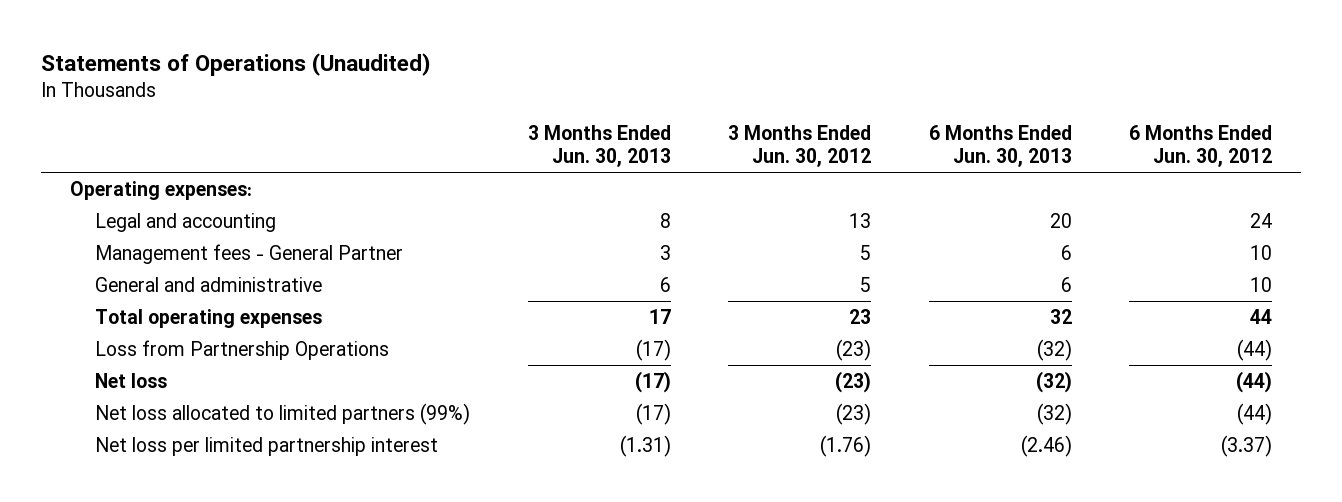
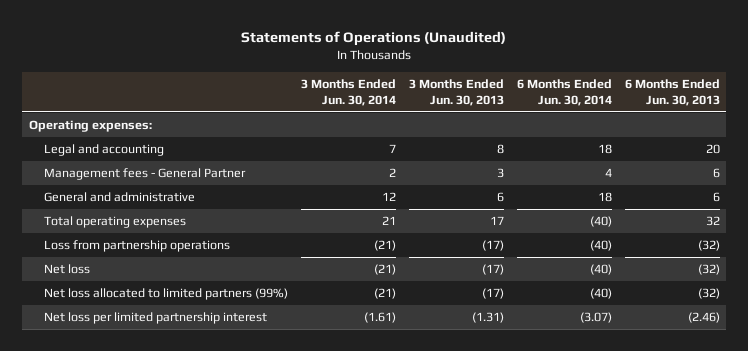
[728,124,872,168] 3 Months Ended Jun. 30, 2012 -> none
[1129,124,1273,168] 6 Months Ended Jun. 30, 2012 -> none
none -> [300,79,396,106] 3 Months Ended Jun. 30, 2014
none -> [516,79,612,106] 6 Months Ended Jun. 30, 2014
[95,340,390,361] Loss from Partnership Operations -> [43,239,230,252] Loss from partnership operations

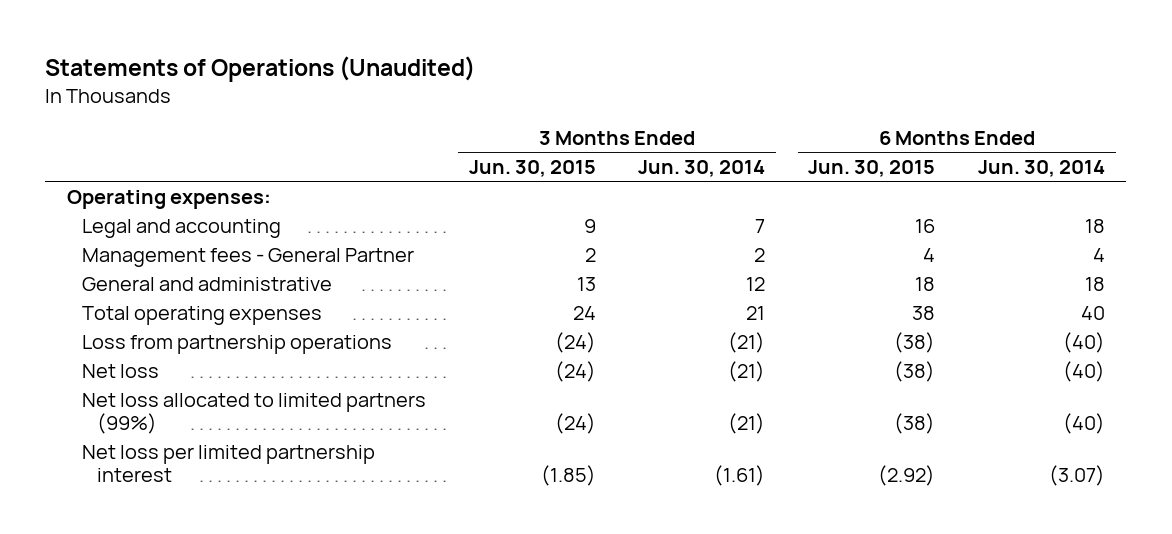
[408,79,504,106] 3 Months Ended Jun. 30, 2013 -> none
[624,79,720,106] 6 Months Ended Jun. 30, 2013 -> none
none -> [468,159,596,177] Jun. 30, 2015
none -> [808,159,936,177] Jun. 30, 2015
[589,215,612,227] (40) -> [1081,305,1106,320] 40

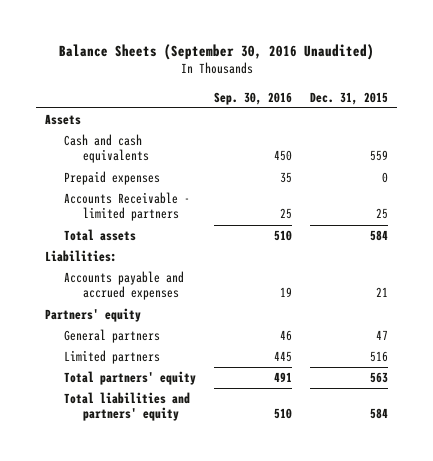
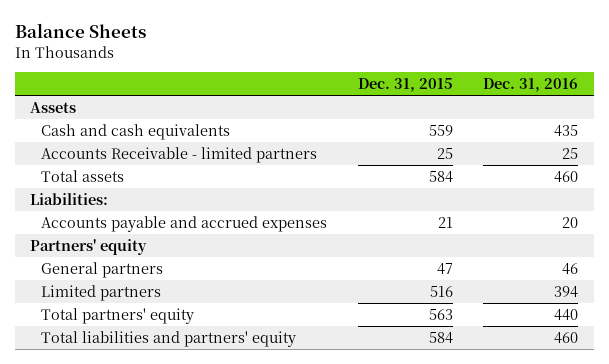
[58,44,374,61] Balance Sheets (September 30, 2016 Unaudited) -> [15,22,147,38] Balance Sheets
[213,91,292,105] Sep. 30, 2016 -> none
none -> [483,78,579,93] Dec. 31, 2016
[64,171,161,186] Prepaid expenses -> none

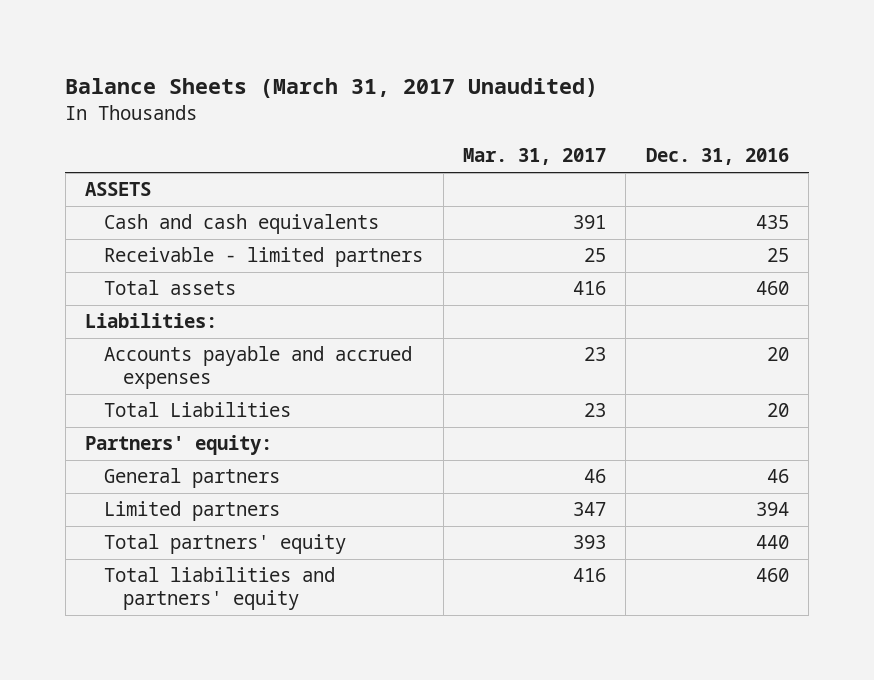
[15,22,147,38] Balance Sheets -> [65,78,599,99] Balance Sheets (March 31, 2017 Unaudited)
[357,78,453,93] Dec. 31, 2015 -> none
none -> [463,148,607,166] Mar. 31, 2017
[30,101,77,113] Assets -> [85,182,152,197] ASSETS
[40,146,317,163] Accounts Receivable - limited partners -> [104,247,424,268] Receivable - limited partners
none -> [104,402,292,418] Total Liabilities
[30,238,148,255] Partners' equity -> [85,435,273,456] Partners' equity:

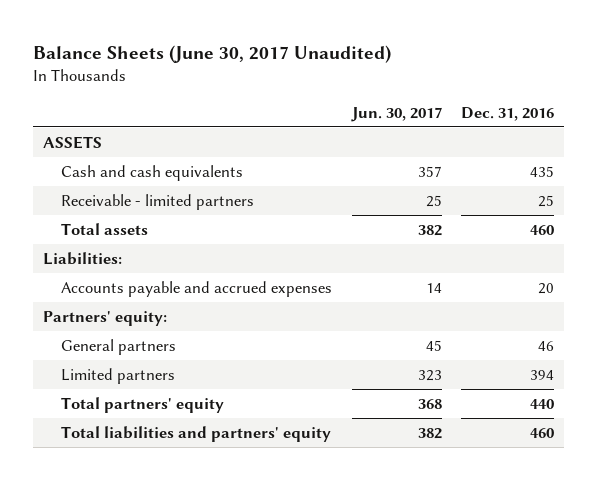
[65,78,599,99] Balance Sheets (March 31, 2017 Unaudited) -> [33,45,392,64] Balance Sheets (June 30, 2017 Unaudited)
[463,148,607,166] Mar. 31, 2017 -> none
none -> [350,106,442,122] Jun. 30, 2017
[104,402,292,418] Total Liabilities -> none

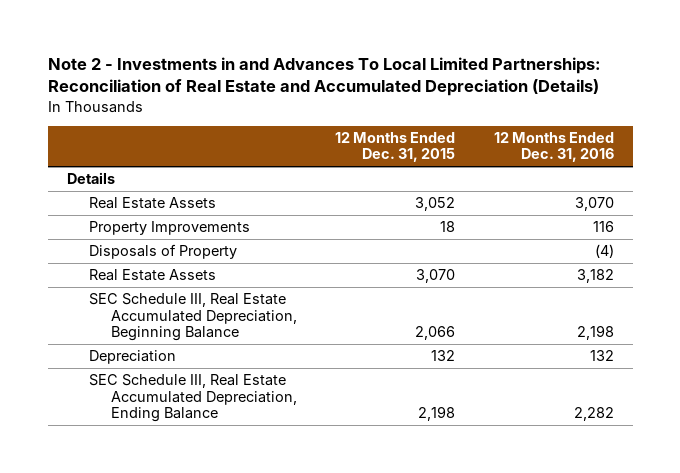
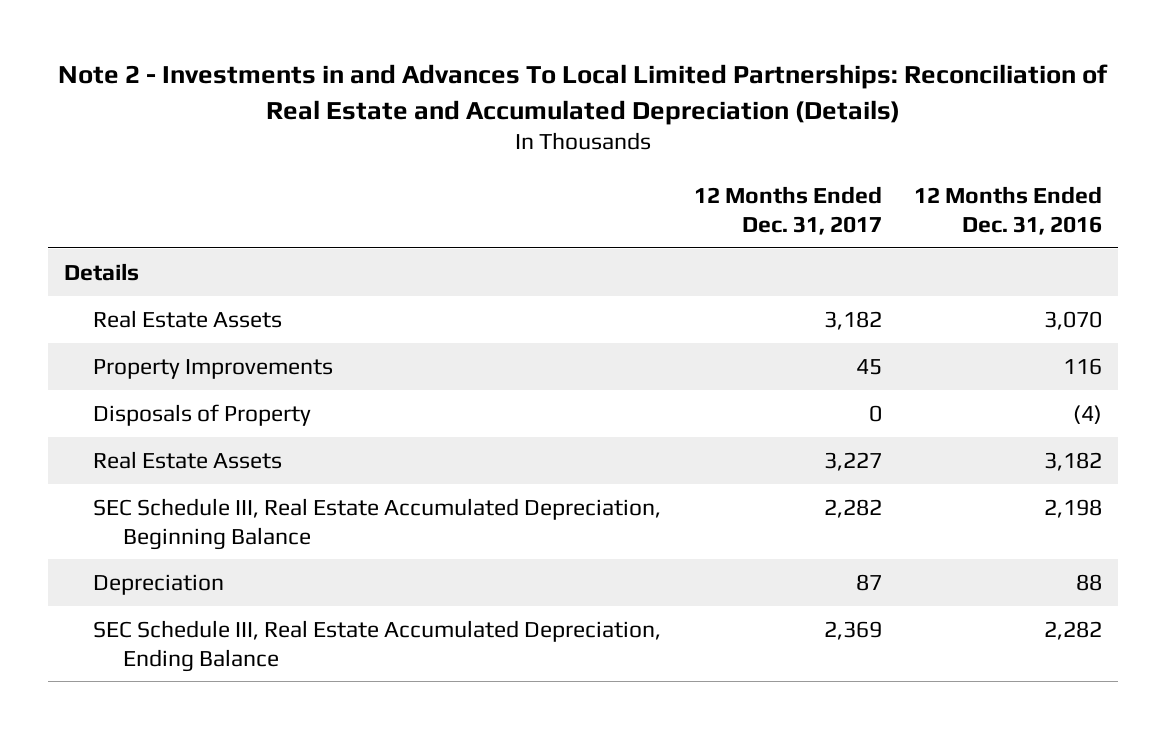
[335,131,456,163] 12 Months Ended Dec. 31, 2015 -> none
none -> [693,185,882,235] 12 Months Ended Dec. 31, 2017
[589,350,614,362] 132 -> [1075,573,1102,591] 88

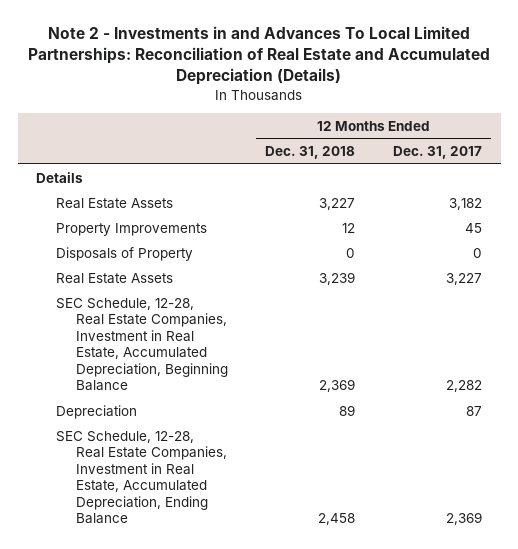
[913,185,1102,235] 12 Months Ended Dec. 31, 2016 -> none
none -> [265,146,356,160] Dec. 31, 2018
[93,497,662,550] SEC Schedule III, Real Estate Accumulated Depreciation, Beginning Balance -> [56,297,228,392] SEC Schedule, 12-28, Real Estate Companies, Investment in Real Estate, Accumulated Depreciation, Beginning Balance
[93,619,662,672] SEC Schedule III, Real Estate Accumulated Depreciation, Ending Balance -> [56,430,227,525] SEC Schedule, 12-28, Real Estate Companies, Investment in Real Estate, Accumulated Depreciation, Ending Balance

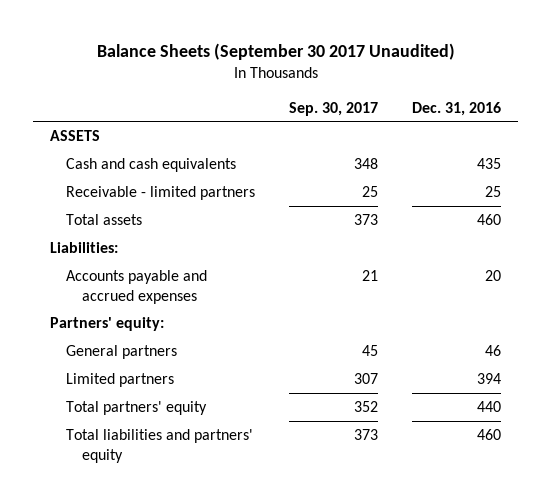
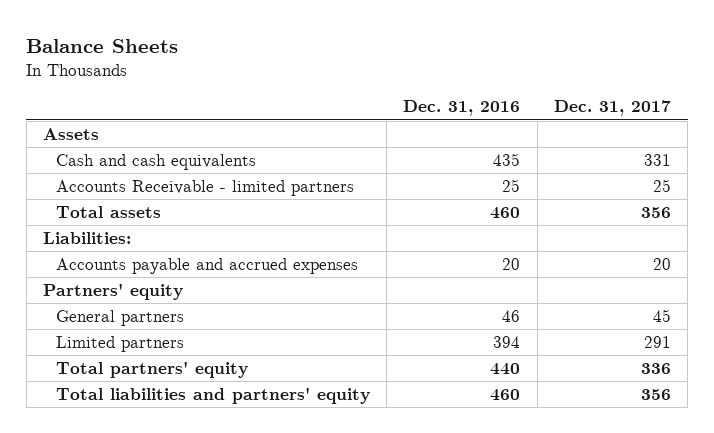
[96,43,455,61] Balance Sheets (September 30 2017 Unaudited) -> [26,38,179,53] Balance Sheets
[289,101,379,116] Sep. 30, 2017 -> none
none -> [553,100,671,117] Dec. 31, 2017
[50,129,101,141] ASSETS -> [43,128,100,141] Assets
[66,185,256,200] Receivable - limited partners -> [56,180,355,197] Accounts Receivable - limited partners
[50,316,165,331] Partners' equity: -> [43,283,184,301] Partners' equity

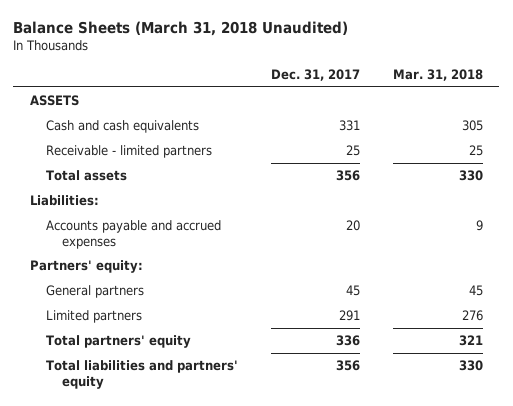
[26,38,179,53] Balance Sheets -> [13,20,349,36] Balance Sheets (March 31, 2018 Unaudited)
[403,100,521,117] Dec. 31, 2016 -> none
none -> [392,69,483,82] Mar. 31, 2018
[43,128,100,141] Assets -> [29,94,79,106] ASSETS
[56,180,355,197] Accounts Receivable - limited partners -> [45,144,212,158] Receivable - limited partners
[43,283,184,301] Partners' equity -> [29,259,143,273] Partners' equity:

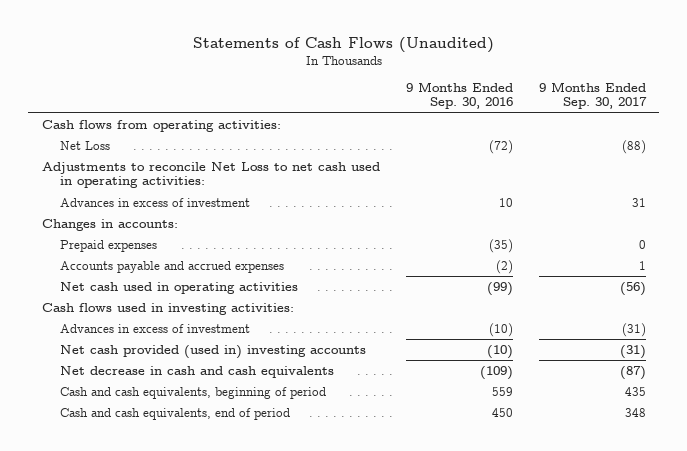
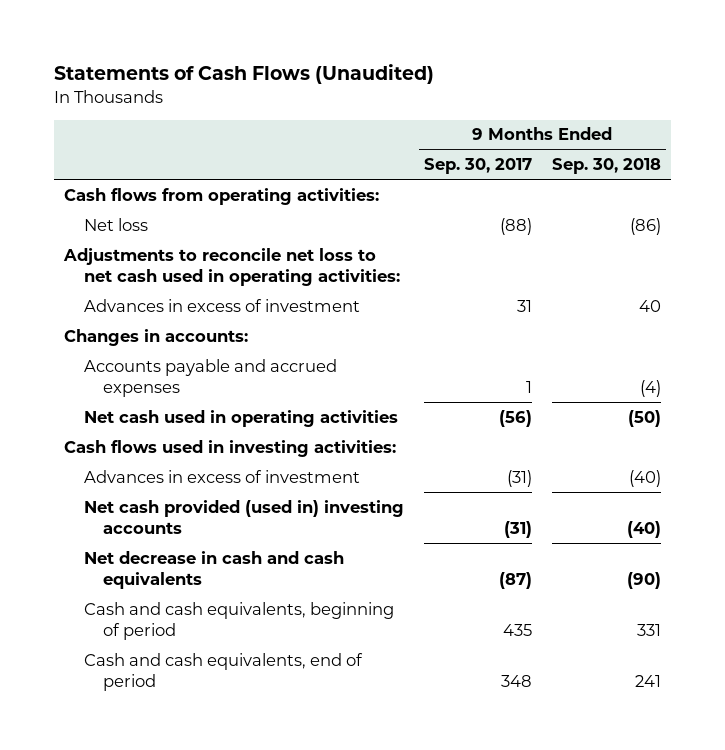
[405,81,513,110] 9 Months Ended Sep. 30, 2016 -> none
none -> [552,158,662,175] Sep. 30, 2018
[60,141,111,151] Net Loss -> [83,217,148,231] Net loss
[41,162,380,189] Adjustments to reconcile Net Loss to net cash used in operating activities: -> [63,247,400,287] Adjustments to reconcile net loss to net cash used in operating activities:
[60,240,158,253] Prepaid expenses -> none

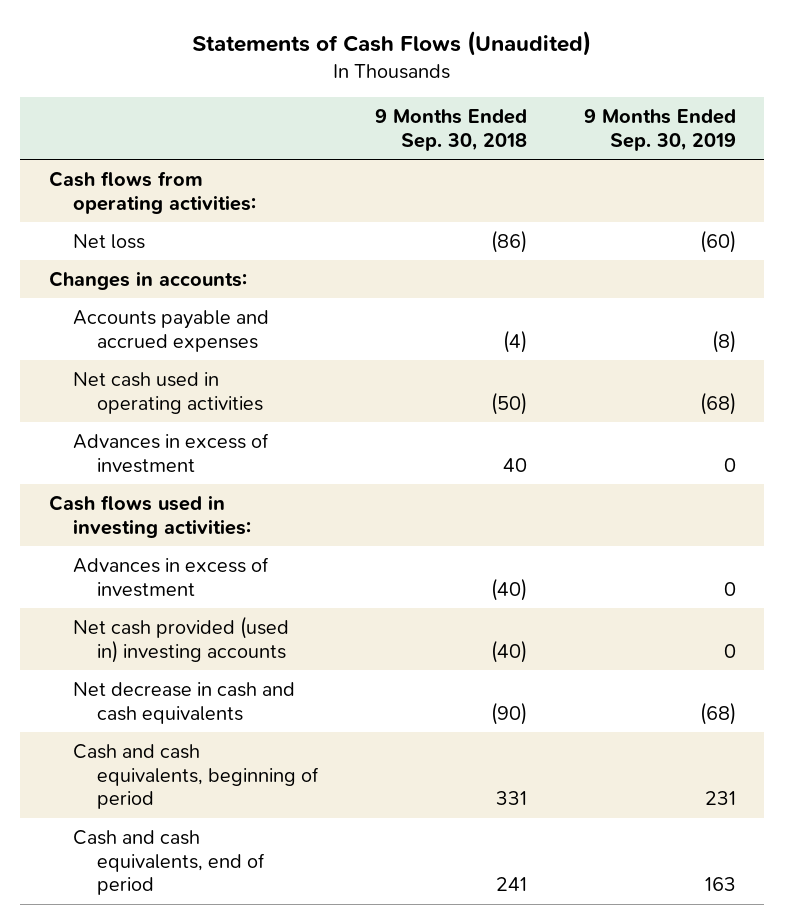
[423,158,532,175] Sep. 30, 2017 -> none
none -> [583,109,736,151] 9 Months Ended Sep. 30, 2019
[63,247,400,287] Adjustments to reconcile net loss to net cash used in operating activities: -> none
[83,298,360,312] Advances in excess of investment -> [72,432,269,473] Advances in excess of investment

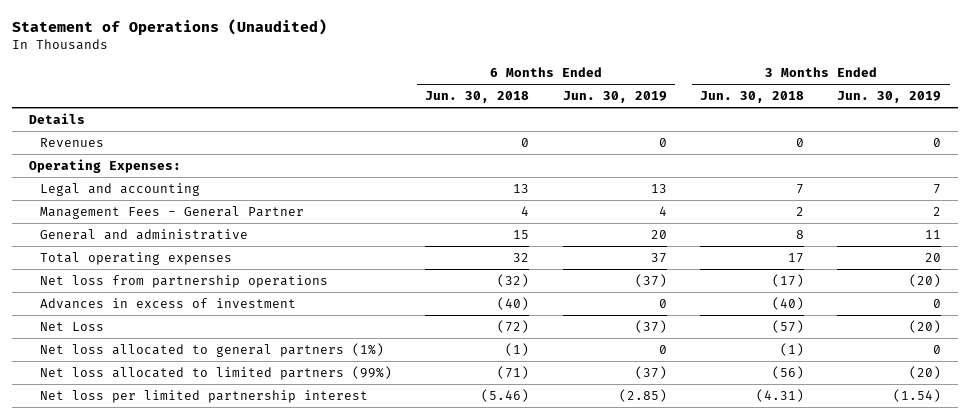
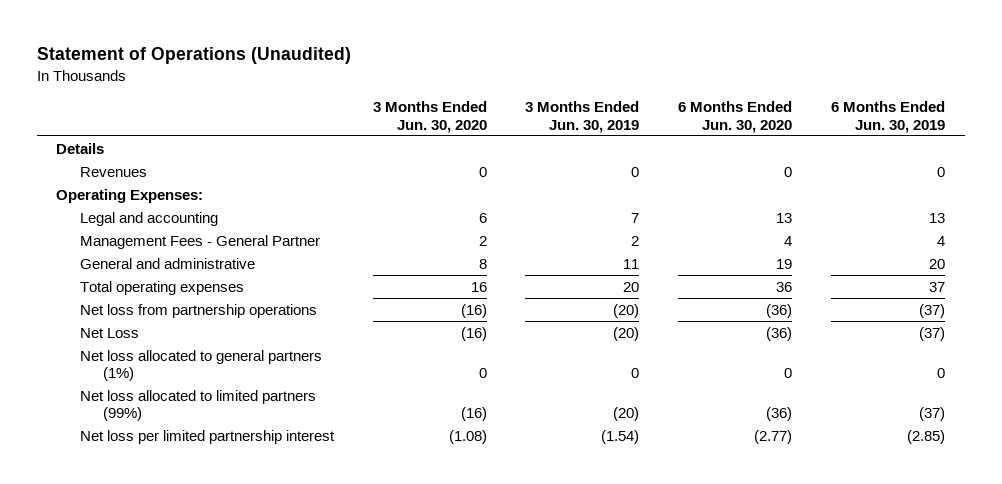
[425,91,530,104] Jun. 30, 2018 -> none
[699,91,804,104] Jun. 30, 2018 -> none
none -> [372,101,487,133] 3 Months Ended Jun. 30, 2020
none -> [678,101,793,133] 6 Months Ended Jun. 30, 2020
[39,297,296,309] Advances in excess of investment -> none

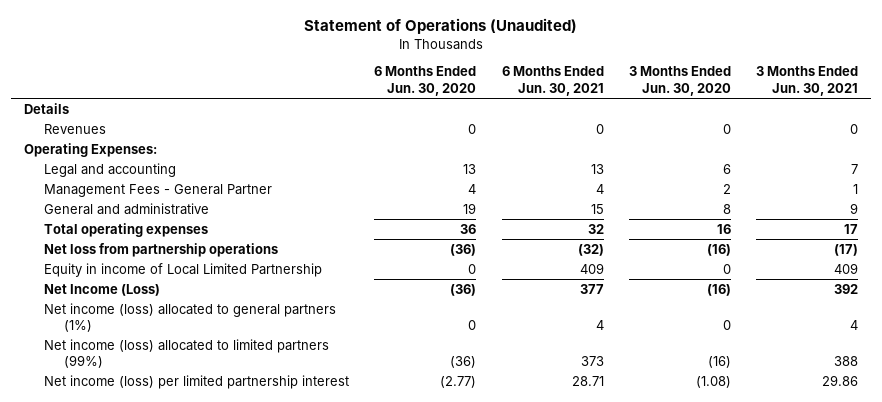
[525,101,640,133] 3 Months Ended Jun. 30, 2019 -> none
[831,101,946,133] 6 Months Ended Jun. 30, 2019 -> none
none -> [501,66,604,96] 6 Months Ended Jun. 30, 2021
none -> [756,66,859,96] 3 Months Ended Jun. 30, 2021
none -> [44,262,323,277] Equity in income of Local Limited Partnership
[79,327,139,338] Net Loss -> [44,283,161,296] Net Income (Loss)
[79,349,322,382] Net loss allocated to general partners (1%) -> [44,302,337,333] Net income (loss) allocated to general partners (1%)
[79,389,316,422] Net loss allocated to limited partners (99%) -> [44,338,330,369] Net income (loss) allocated to limited partners (99%)
[79,429,335,444] Net loss per limited partnership interest -> [44,374,350,389] Net income (loss) per limited partnership interest

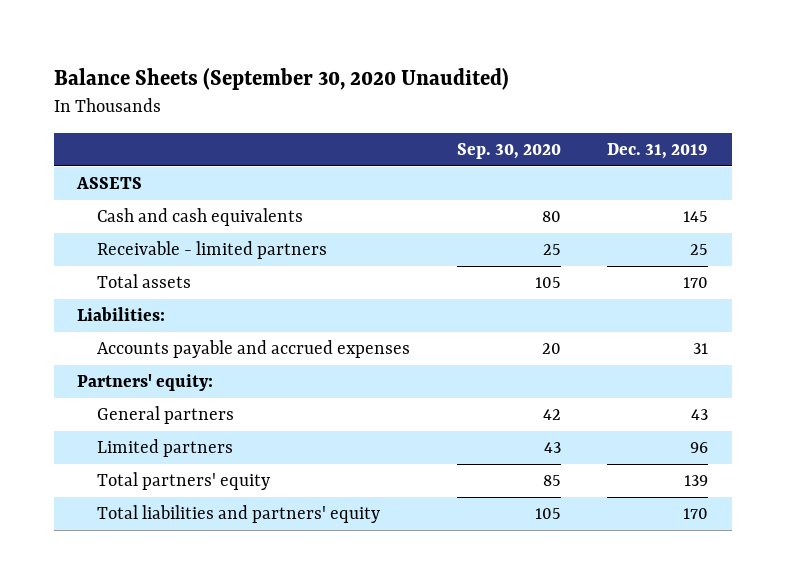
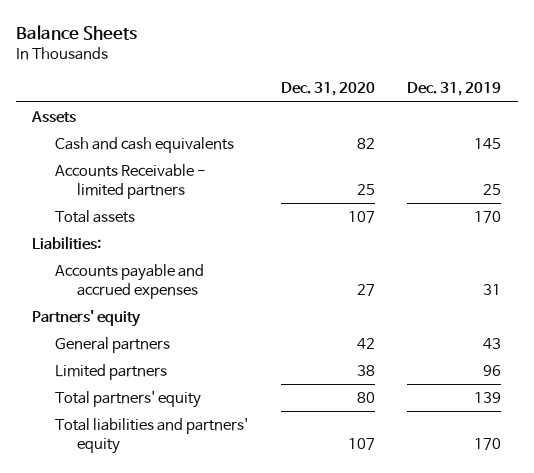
[53,68,509,91] Balance Sheets (September 30, 2020 Unaudited) -> [15,25,137,41] Balance Sheets
[456,143,561,160] Sep. 30, 2020 -> none
none -> [280,82,375,97] Dec. 31, 2020
[75,177,142,190] ASSETS -> [31,111,77,124] Assets
[96,241,327,260] Receivable - limited partners -> [54,164,206,200] Accounts Receivable - limited partners
[76,374,213,392] Partners' equity: -> [32,310,142,328] Partners' equity

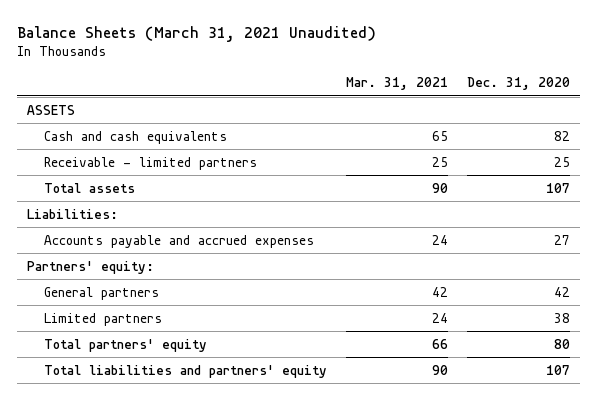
[15,25,137,41] Balance Sheets -> [17,26,377,43] Balance Sheets (March 31, 2021 Unaudited)
[407,82,502,97] Dec. 31, 2019 -> none
none -> [346,77,449,91] Mar. 31, 2021
[31,111,77,124] Assets -> [26,104,75,115] ASSETS
[54,164,206,200] Accounts Receivable - limited partners -> [43,156,257,170] Receivable - limited partners
[32,310,142,328] Partners' equity -> [26,260,154,274] Partners' equity:

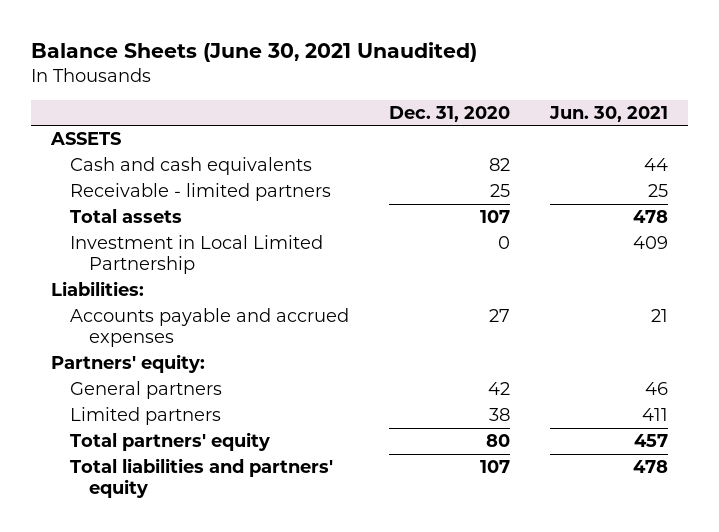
[17,26,377,43] Balance Sheets (March 31, 2021 Unaudited) -> [30,42,477,63] Balance Sheets (June 30, 2021 Unaudited)
[346,77,449,91] Mar. 31, 2021 -> none
none -> [549,105,669,122] Jun. 30, 2021
none -> [69,235,323,275] Investment in Local Limited Partnership

